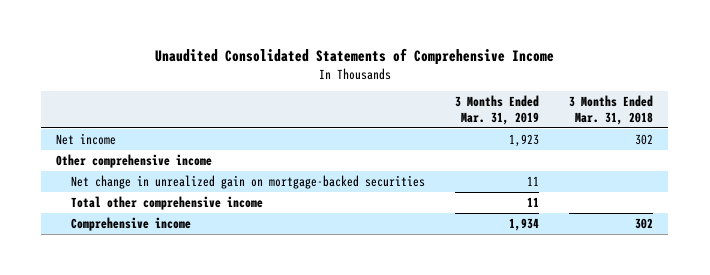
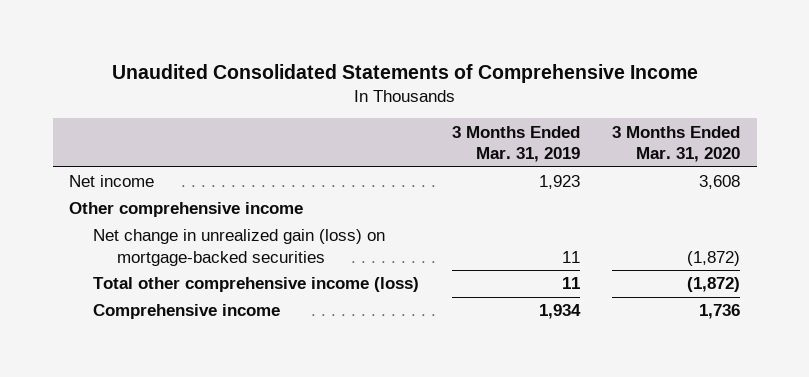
[569,95,654,125] 3 Months Ended Mar. 31, 2018 -> none
none -> [612,125,741,162] 3 Months Ended Mar. 31, 2020
[71,174,426,189] Net change in unrealized gain on mortgage-backed securities -> [93,229,386,266] Net change in unrealized gain (loss) on mortgage-backed securities
[71,195,264,210] Total other comprehensive income -> [93,277,420,293] Total other comprehensive income (loss)

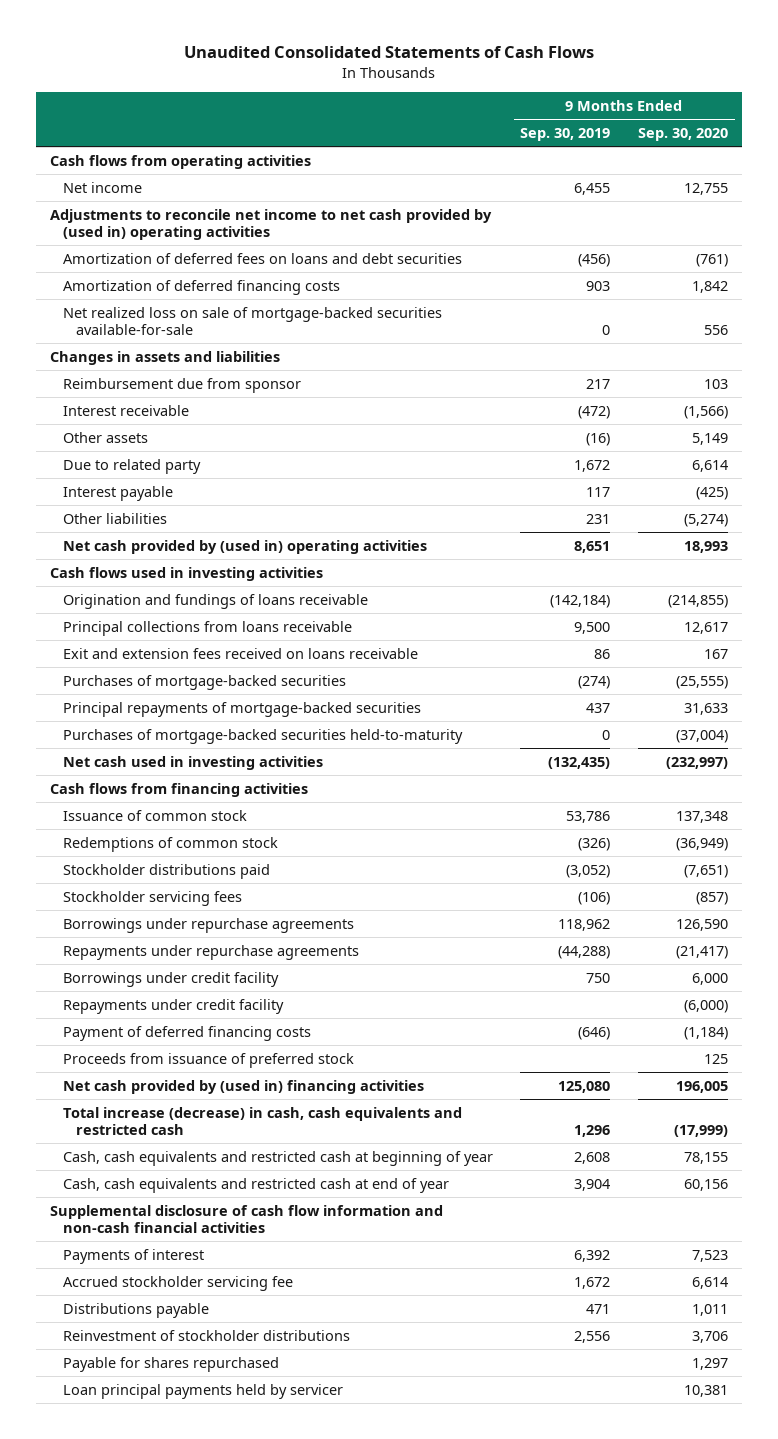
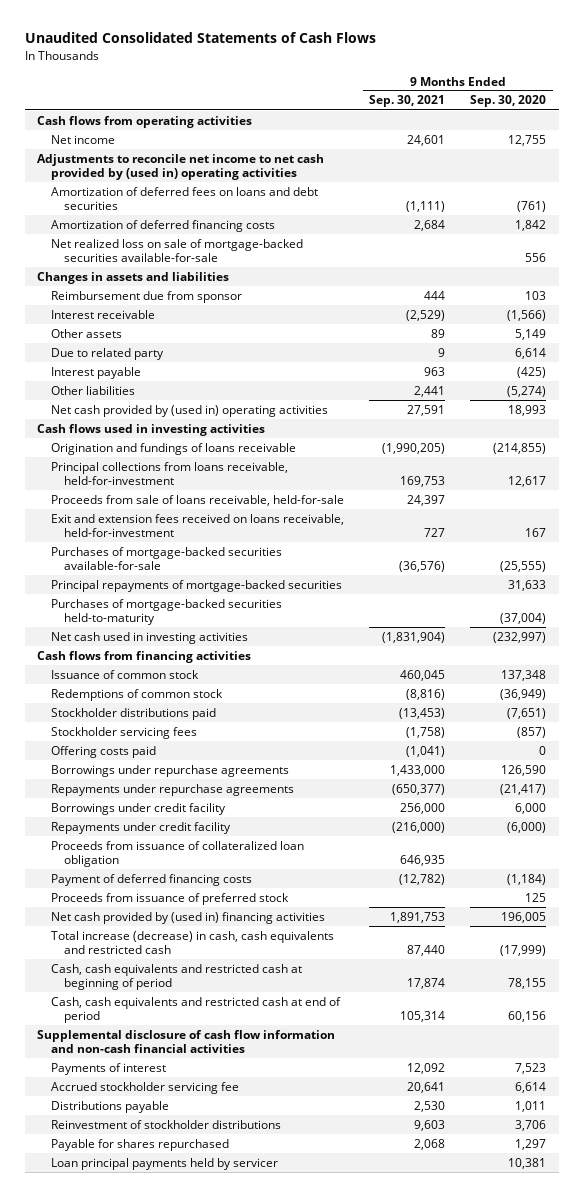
[520,127,611,141] Sep. 30, 2019 -> none
none -> [369,95,446,108] Sep. 30, 2021
[62,620,352,636] Principal collections from loans receivable -> [50,461,288,485] Principal collections from loans receivable, held-for-investment
none -> [50,494,344,506] Proceeds from sale of loans receivable, held-for-sale
[62,647,418,659] Exit and extension fees received on loans receivable -> [50,513,344,537] Exit and extension fees received on loans receivable, held-for-investment
[62,674,346,690] Purchases of mortgage-backed securities -> [50,546,282,570] Purchases of mortgage-backed securities available-for-sale
none -> [50,745,156,758] Offering costs paid
none -> [50,840,304,867] Proceeds from issuance of collateralized loan obligation
[62,1150,493,1166] Cash, cash equivalents and restricted cash at beginning of year -> [50,963,302,990] Cash, cash equivalents and restricted cash at beginning of period
[62,1177,449,1193] Cash, cash equivalents and restricted cash at end of year -> [50,996,341,1023] Cash, cash equivalents and restricted cash at end of period

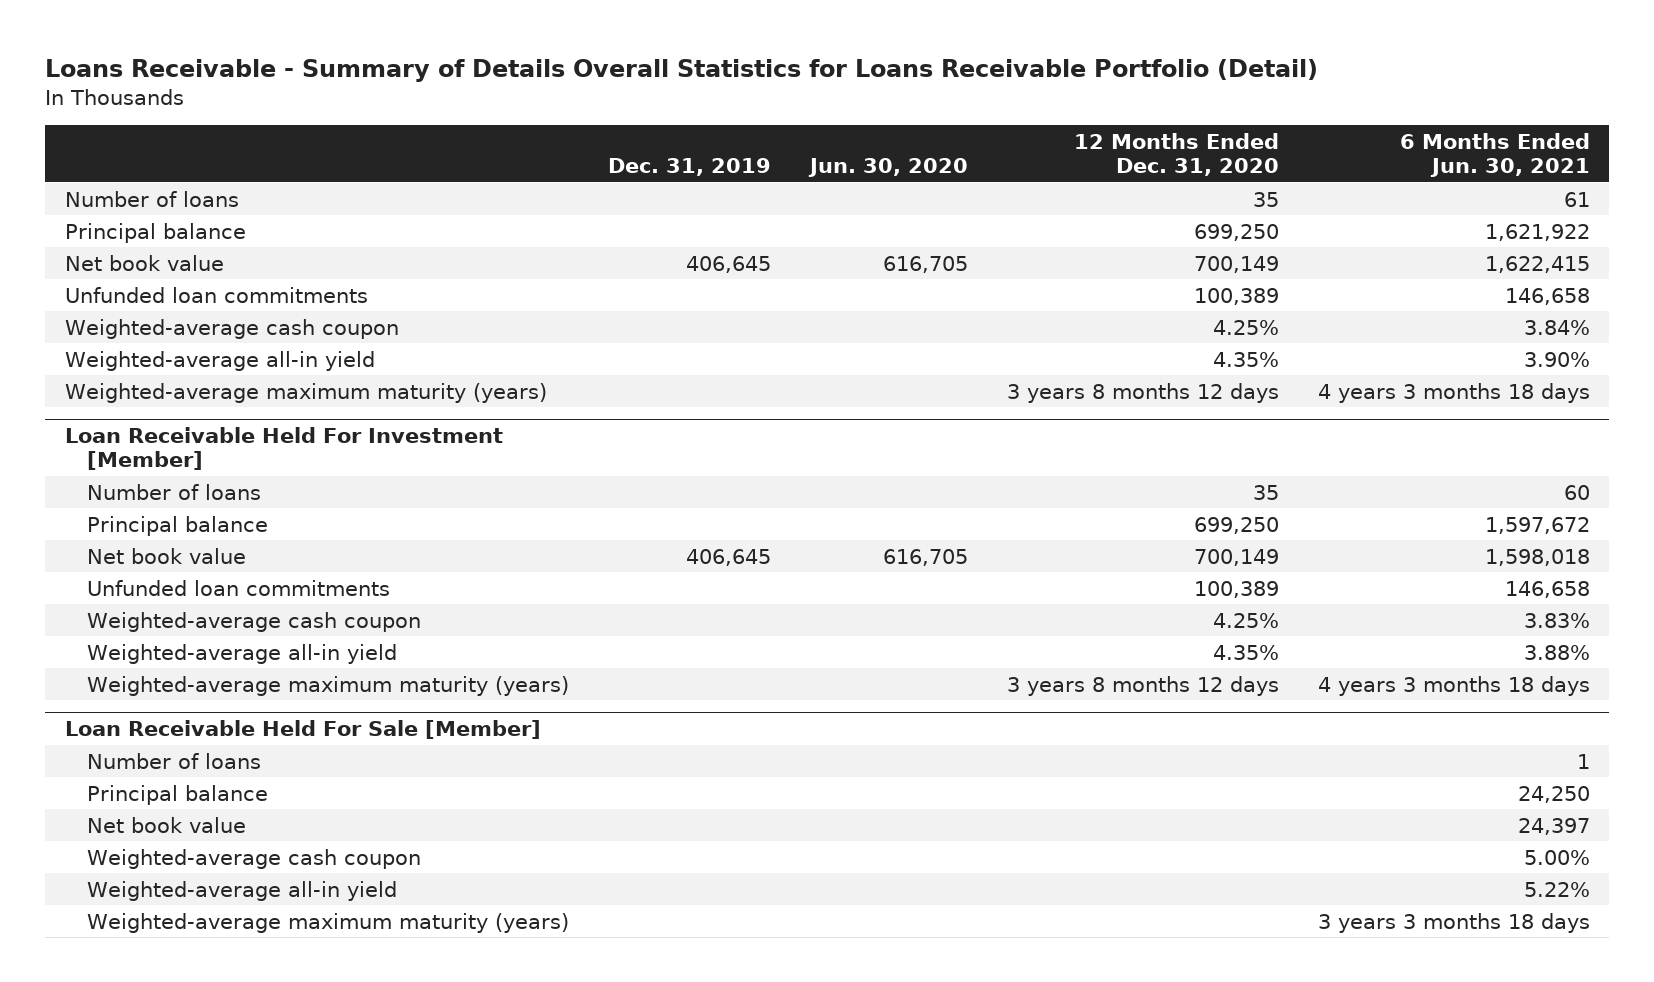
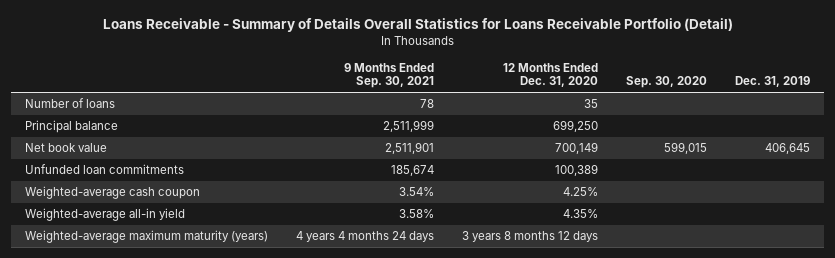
[807,158,968,178] Jun. 30, 2020 -> none
[1399,132,1590,178] 6 Months Ended Jun. 30, 2021 -> none
none -> [344,62,435,89] 9 Months Ended Sep. 30, 2021
none -> [626,76,708,89] Sep. 30, 2020
[64,426,503,471] Loan Receivable Held For Investment [Member] -> none
[86,483,261,500] Number of loans -> none
[86,515,268,536] Principal balance -> none
[86,547,246,564] Net book value -> none
[86,579,390,596] Unfunded loan commitments -> none
[86,611,421,632] Weighted-average cash coupon -> none
[86,643,397,664] Weighted-average all-in yield -> none
[86,675,569,696] Weighted-average maximum maturity (years) -> none
[64,719,541,739] Loan Receivable Held For Sale [Member] -> none
[86,752,261,769] Number of loans -> none
[86,784,268,805] Principal balance -> none
[86,816,246,833] Net book value -> none
[86,848,421,869] Weighted-average cash coupon -> none
[86,880,397,901] Weighted-average all-in yield -> none
[86,912,569,933] Weighted-average maximum maturity (years) -> none

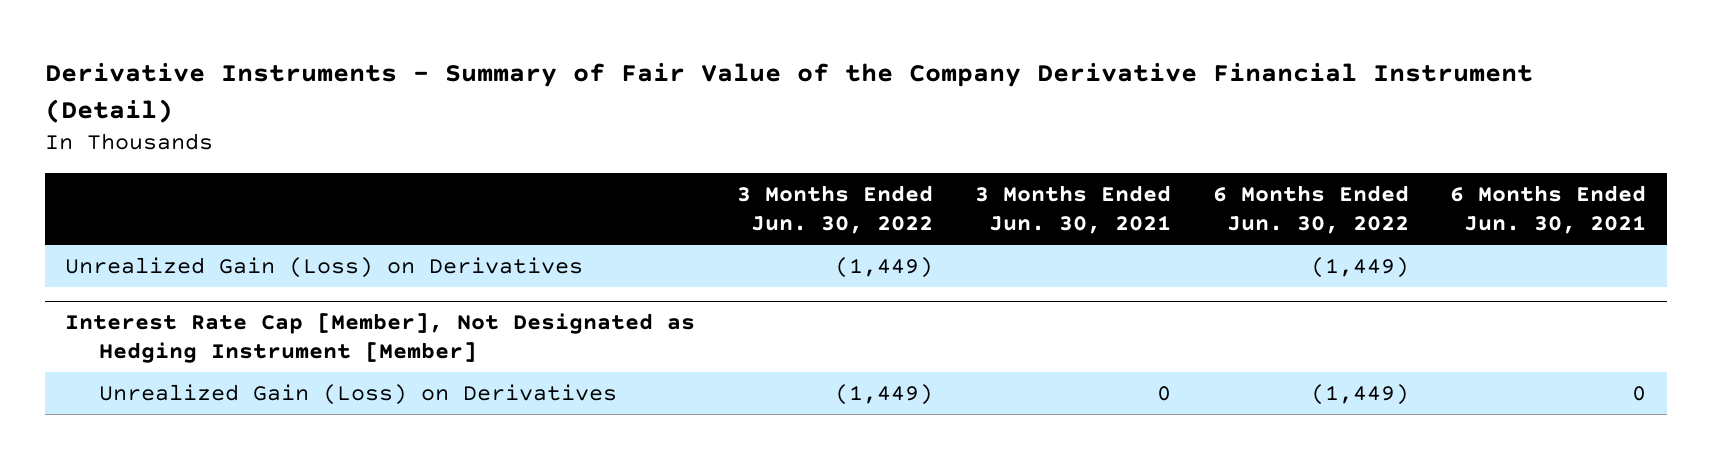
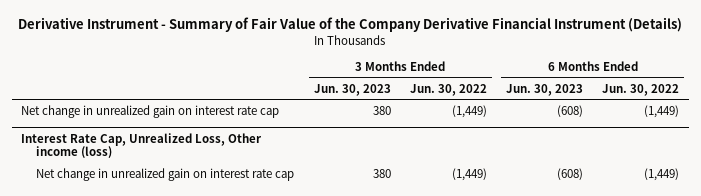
[44,63,1533,123] Derivative Instruments - Summary of Fair Value of the Company Derivative Financial Instrument (Detail) -> [18,17,683,33] Derivative Instrument - Summary of Fair Value of the Company Derivative Financial Instrument (Details)
[974,185,1171,234] 3 Months Ended Jun. 30, 2021 -> none
[1450,185,1647,234] 6 Months Ended Jun. 30, 2021 -> none
none -> [313,83,391,96] Jun. 30, 2023
none -> [506,83,584,96] Jun. 30, 2023
[65,313,696,364] Interest Rate Cap [Member], Not Designated as Hedging Instrument [Member] -> none
[65,257,584,279] Unrealized Gain (Loss) on Derivatives -> [21,104,280,118] Net change in unrealized gain on interest rate cap
none -> [21,132,263,159] Interest Rate Cap, Unrealized Loss, Other income (loss)
[98,384,617,406] Unrealized Gain (Loss) on Derivatives -> [36,167,295,181] Net change in unrealized gain on interest rate cap

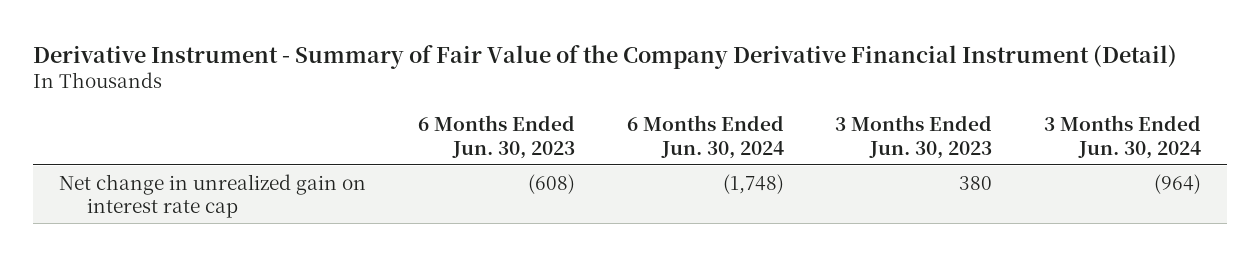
[18,17,683,33] Derivative Instrument - Summary of Fair Value of the Company Derivative Financial Instrument (Details) -> [33,44,1178,69] Derivative Instrument - Summary of Fair Value of the Company Derivative Financial Instrument (Detail)
[409,83,487,96] Jun. 30, 2022 -> none
[602,83,680,96] Jun. 30, 2022 -> none
none -> [626,114,784,159] 6 Months Ended Jun. 30, 2024
none -> [1043,114,1201,159] 3 Months Ended Jun. 30, 2024
[21,132,263,159] Interest Rate Cap, Unrealized Loss, Other income (loss) -> none
[36,167,295,181] Net change in unrealized gain on interest rate cap -> none

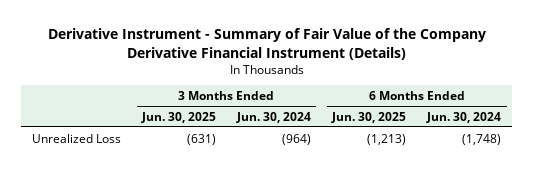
[33,44,1178,69] Derivative Instrument - Summary of Fair Value of the Company Derivative Financial Instrument (Detail) -> [47,28,486,60] Derivative Instrument - Summary of Fair Value of the Company Derivative Financial Instrument (Details)
[417,114,575,159] 6 Months Ended Jun. 30, 2023 -> none
[835,114,993,159] 3 Months Ended Jun. 30, 2023 -> none
none -> [140,111,216,123] Jun. 30, 2025
none -> [331,111,407,123] Jun. 30, 2025
[59,173,367,219] Net change in unrealized gain on interest rate cap -> [31,133,121,143] Unrealized Loss

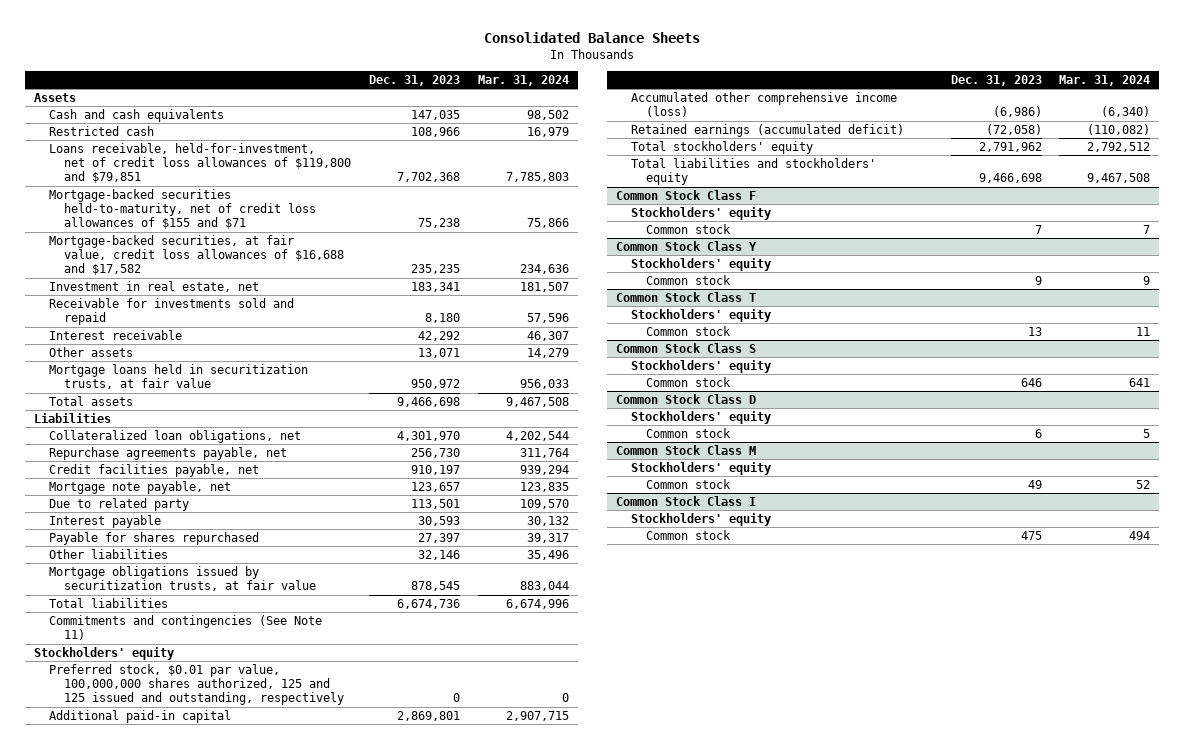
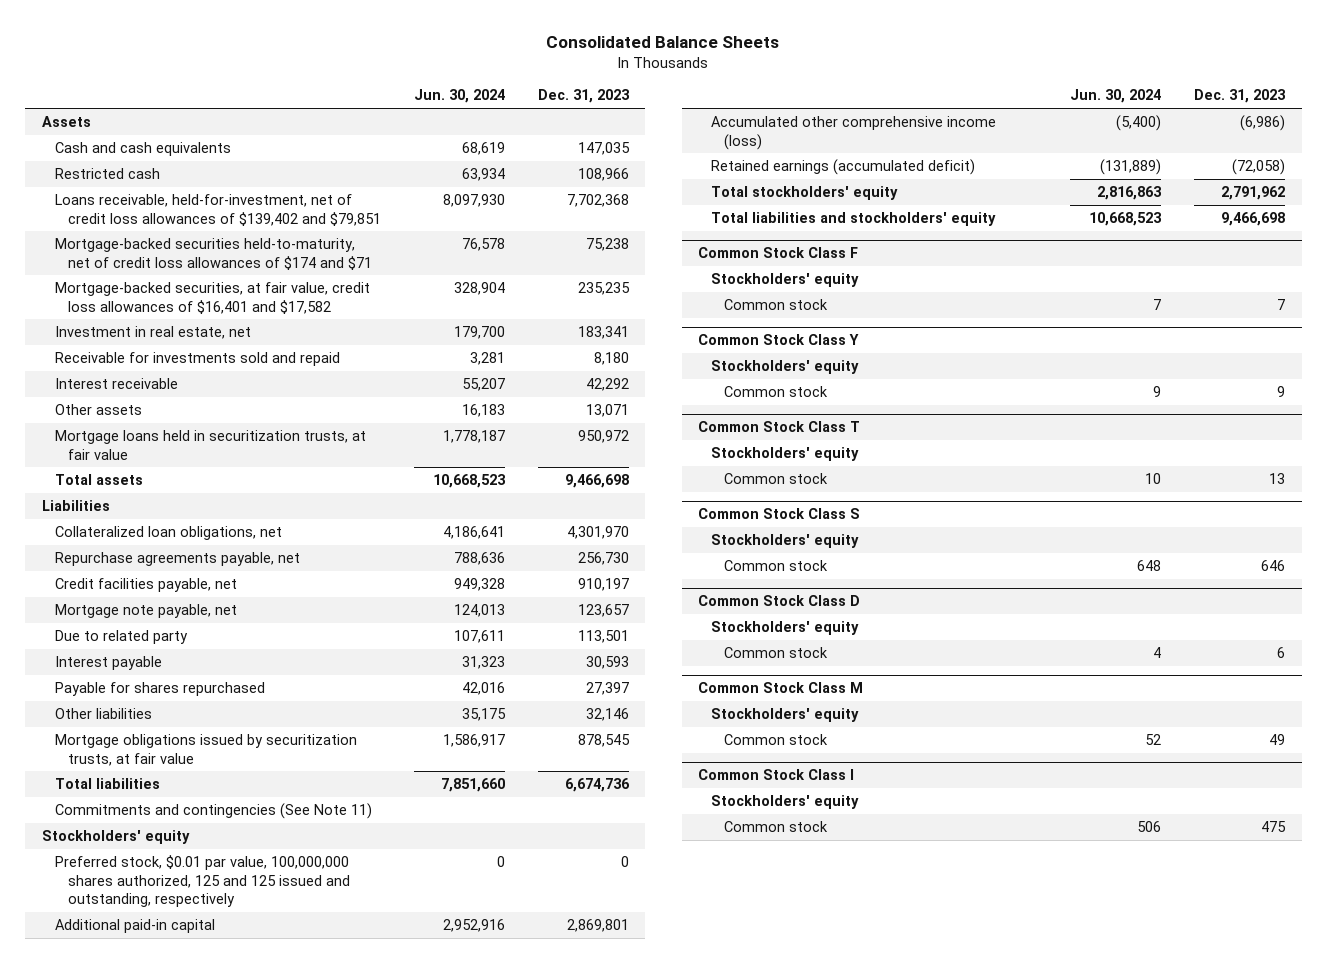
[477,74,569,86] Mar. 31, 2024 -> none
none -> [413,89,505,104] Jun. 30, 2024
[49,142,352,184] Loans receivable, held-for-investment, net of credit loss allowances of $119,800 and $79,851 -> [54,194,381,226] Loans receivable, held-for-investment, net of credit loss allowances of $139,402 and $79,851
[49,188,317,230] Mortgage-backed securities held-to-maturity, net of credit loss allowances of $155 and $71 -> [54,238,372,270] Mortgage-backed securities held-to-maturity, net of credit loss allowances of $174 and $71
[49,234,345,276] Mortgage-backed securities, at fair value, credit loss allowances of $16,688 and $17,582 -> [54,282,370,314] Mortgage-backed securities, at fair value, credit loss allowances of $16,401 and $17,582

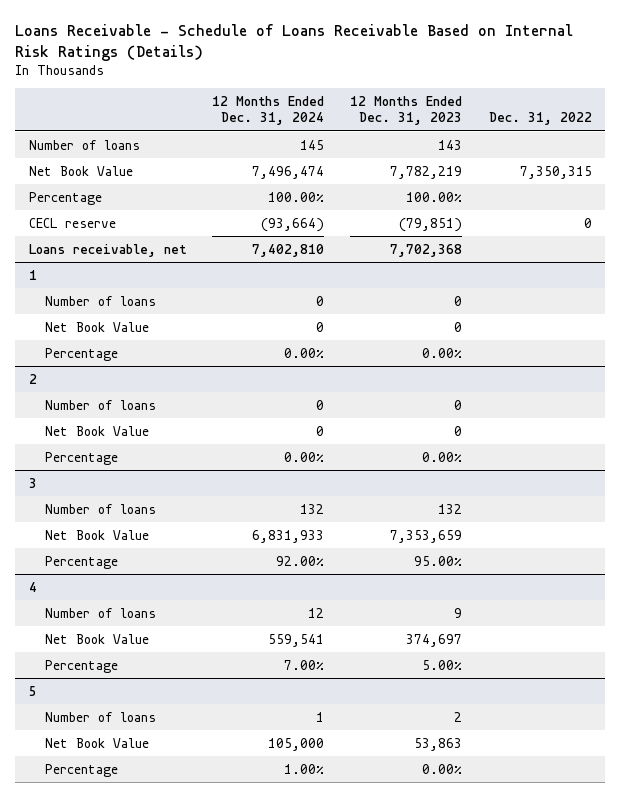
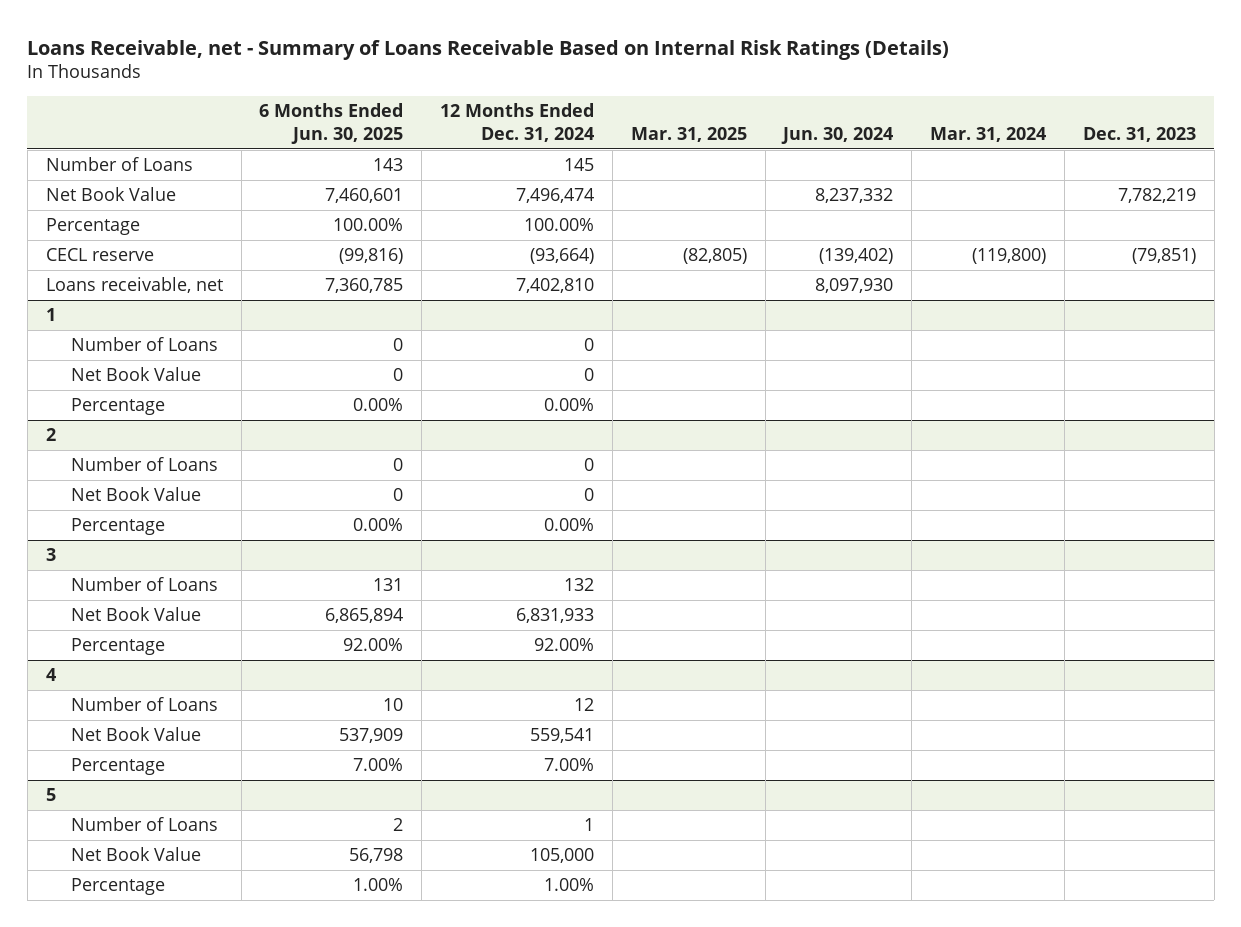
[15,24,574,62] Loans Receivable - Schedule of Loans Receivable Based on Internal Risk Ratings (Details) -> [27,39,950,60] Loans Receivable, net - Summary of Loans Receivable Based on Internal Risk Ratings (Details)
[350,96,463,126] 12 Months Ended Dec. 31, 2023 -> none
[488,112,592,126] Dec. 31, 2022 -> none
none -> [259,103,404,144] 6 Months Ended Jun. 30, 2025
none -> [630,126,747,142] Mar. 31, 2025
none -> [781,126,894,144] Jun. 30, 2024
none -> [930,126,1047,142] Mar. 31, 2024
none -> [1082,126,1196,142] Dec. 31, 2023
[28,139,140,150] Number of loans -> [45,157,193,172] Number of Loans
[45,295,157,306] Number of loans -> [70,337,218,352] Number of Loans
[45,399,157,410] Number of loans -> [70,457,218,472] Number of Loans
[45,503,157,514] Number of loans -> [70,577,218,592] Number of Loans
[45,607,157,618] Number of loans -> [70,697,218,712] Number of Loans
[45,711,157,722] Number of loans -> [70,817,218,832] Number of Loans

